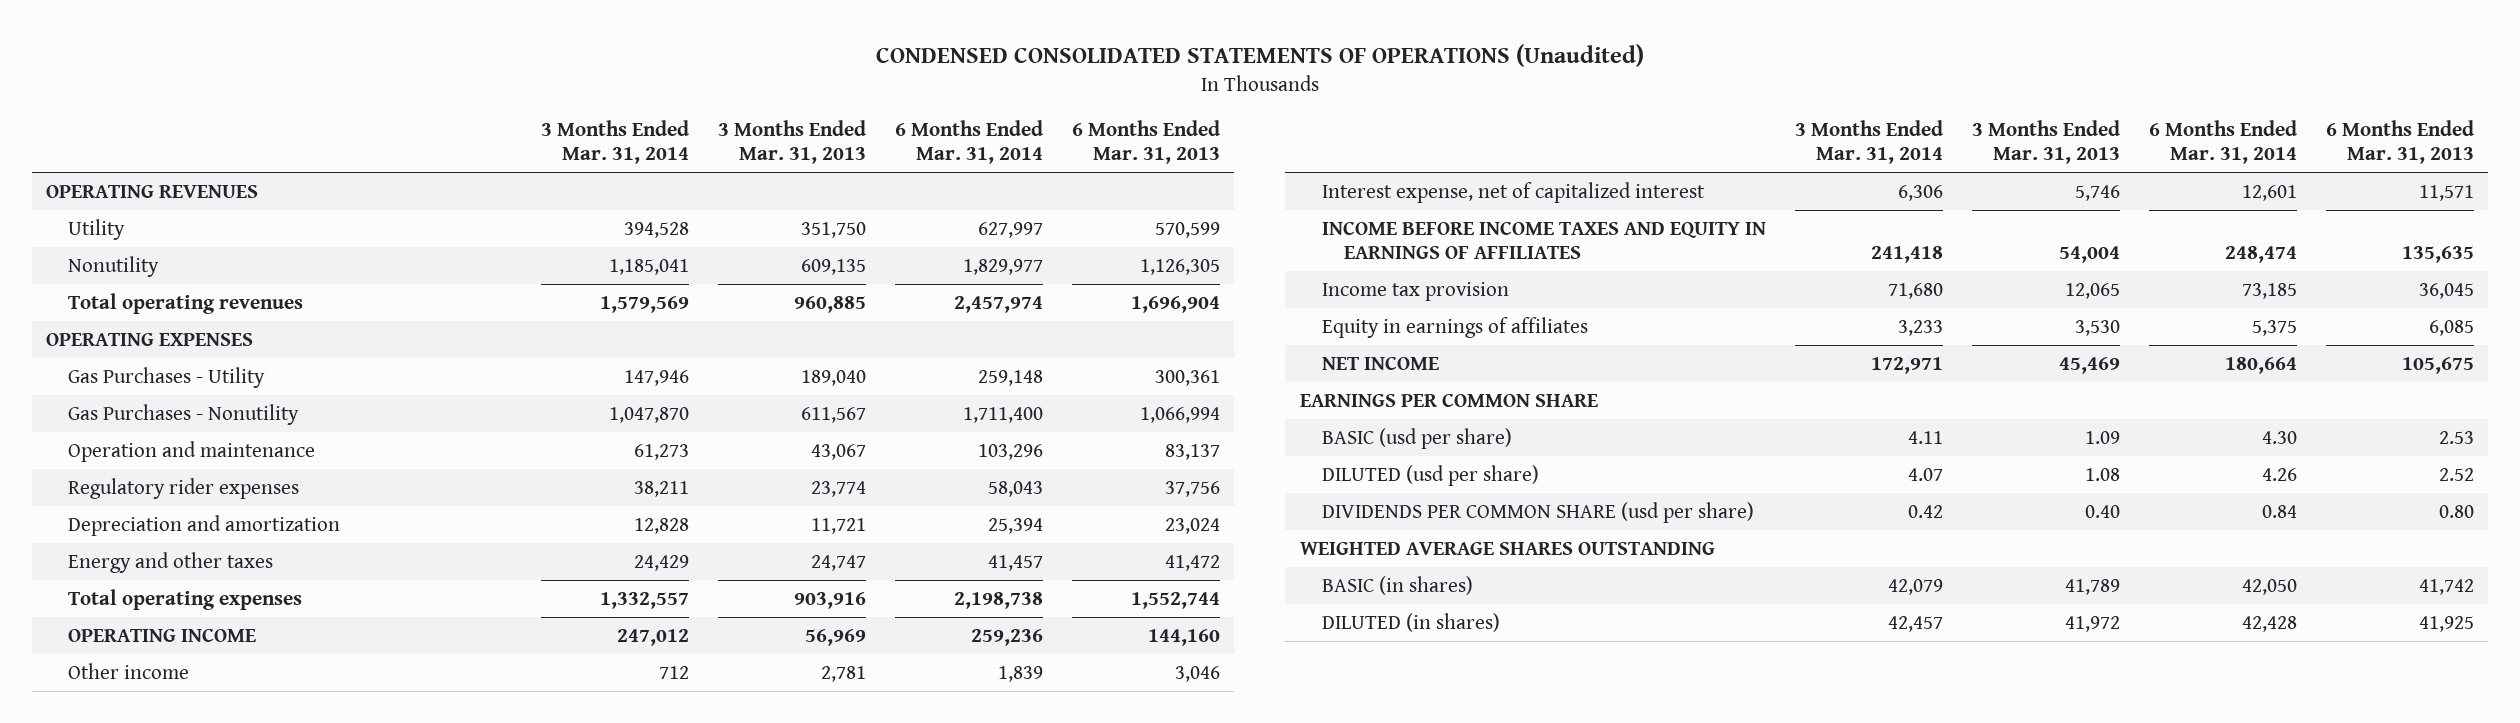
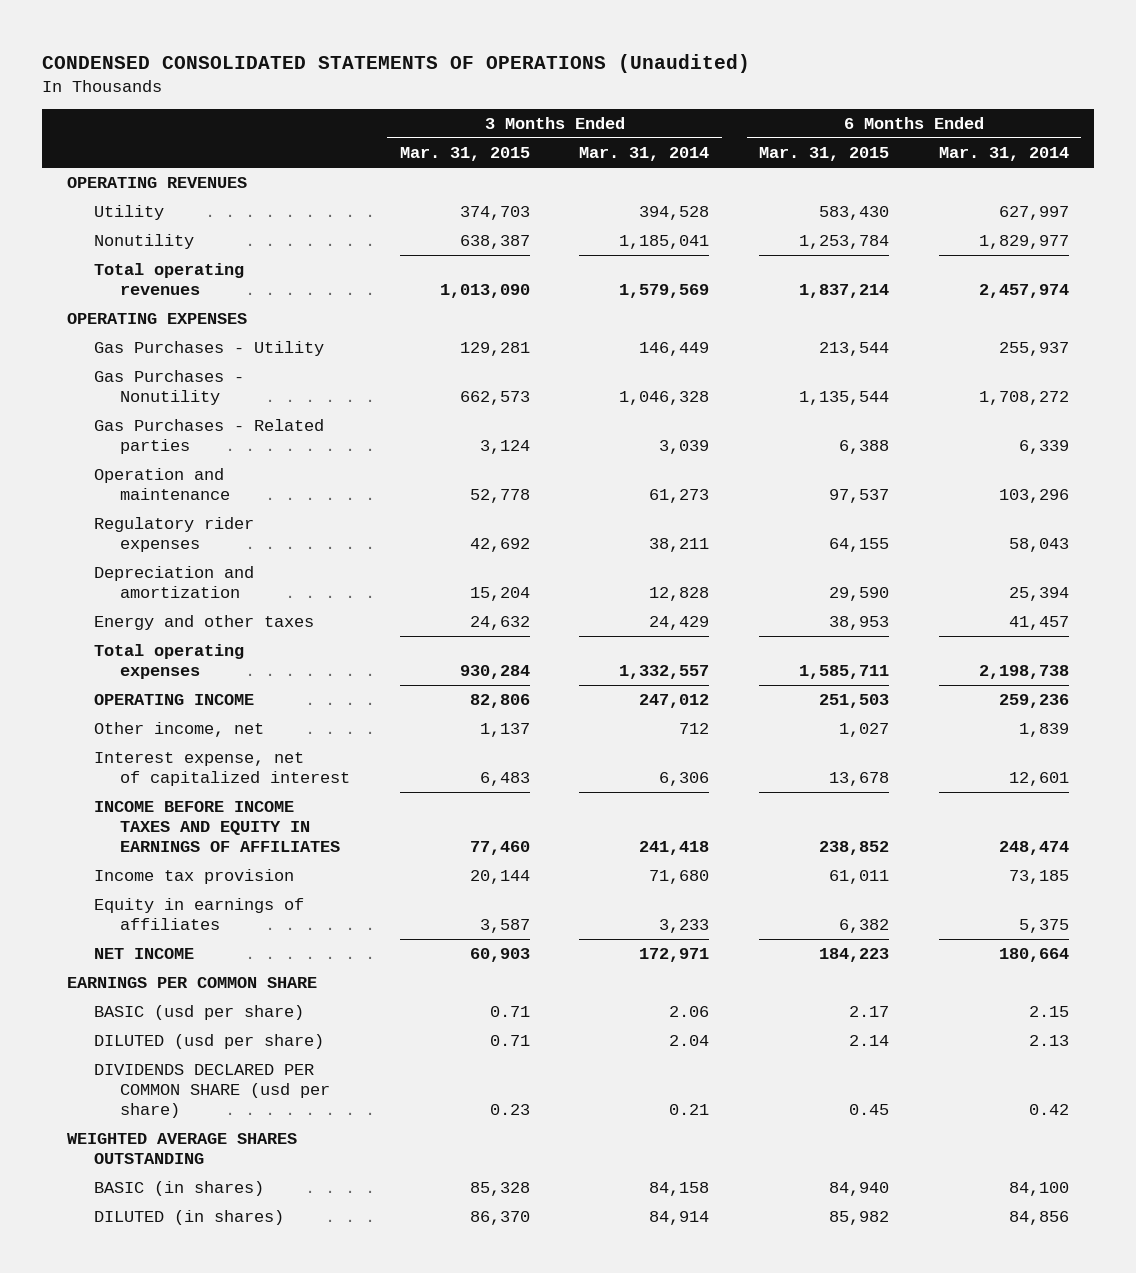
[717,120,866,165] 3 Months Ended Mar. 31, 2013 -> none
[1071,120,1220,165] 6 Months Ended Mar. 31, 2013 -> none
none -> [399,147,530,162] Mar. 31, 2015
none -> [759,147,890,162] Mar. 31, 2015
[624,369,690,386] 147,946 -> [639,342,710,357] 146,449
[977,369,1043,386] 259,148 -> [998,342,1069,357] 255,937
[609,406,690,423] 1,047,870 -> [619,391,710,406] 1,046,328
[962,406,1043,423] 1,711,400 -> [978,391,1069,406] 1,708,272
none -> [93,419,324,455] Gas Purchases - Related parties
[68,662,190,679] Other income -> [93,722,264,738] Other income, net
[1907,430,1943,444] 4.11 -> [669,1006,710,1018] 2.06
[2261,430,2297,444] 4.30 -> [1028,1006,1069,1018] 2.15
[1907,467,1943,481] 4.07 -> [669,1035,710,1047] 2.04
[2261,467,2297,481] 4.26 -> [1028,1035,1069,1047] 2.13
[1321,501,1754,523] DIVIDENDS PER COMMON SHARE (usd per share) -> [93,1064,331,1119] DIVIDENDS DECLARED PER COMMON SHARE (usd per share)
[1907,504,1943,518] 0.42 -> [669,1104,710,1116] 0.21
[2261,504,2297,518] 0.84 -> [1028,1104,1069,1116] 0.42
[1887,578,1943,595] 42,079 -> [649,1182,710,1197] 84,158
[2241,578,2297,595] 42,050 -> [1008,1182,1069,1197] 84,100
[1887,615,1943,632] 42,457 -> [649,1211,710,1226] 84,914
[2241,615,2297,632] 42,428 -> [1008,1211,1069,1226] 84,856

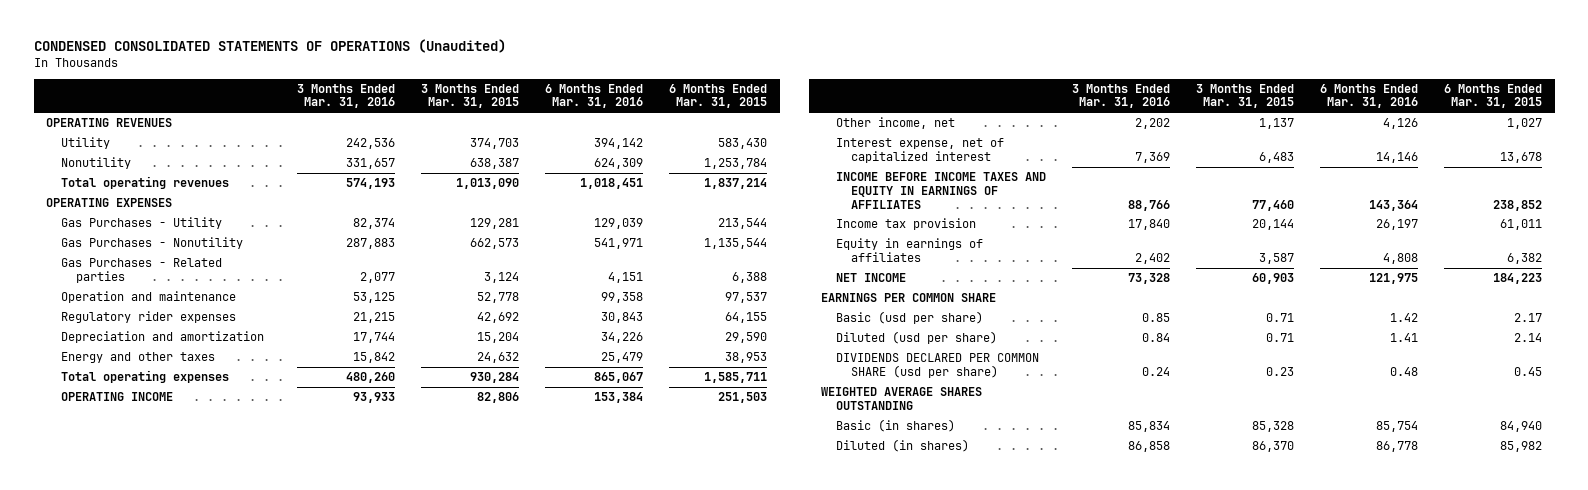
[579,147,710,162] Mar. 31, 2014 -> none
[938,147,1069,162] Mar. 31, 2014 -> none
none -> [297,83,396,109] 3 Months Ended Mar. 31, 2016
none -> [544,83,643,109] 6 Months Ended Mar. 31, 2016
[93,1005,304,1021] BASIC (usd per share) -> [836,311,984,325] Basic (usd per share)
[93,1034,324,1050] DILUTED (usd per share) -> [836,331,998,345] Diluted (usd per share)
[93,1181,264,1197] BASIC (in shares) -> [836,419,956,433] Basic (in shares)
[93,1210,284,1226] DILUTED (in shares) -> [836,439,970,453] Diluted (in shares)

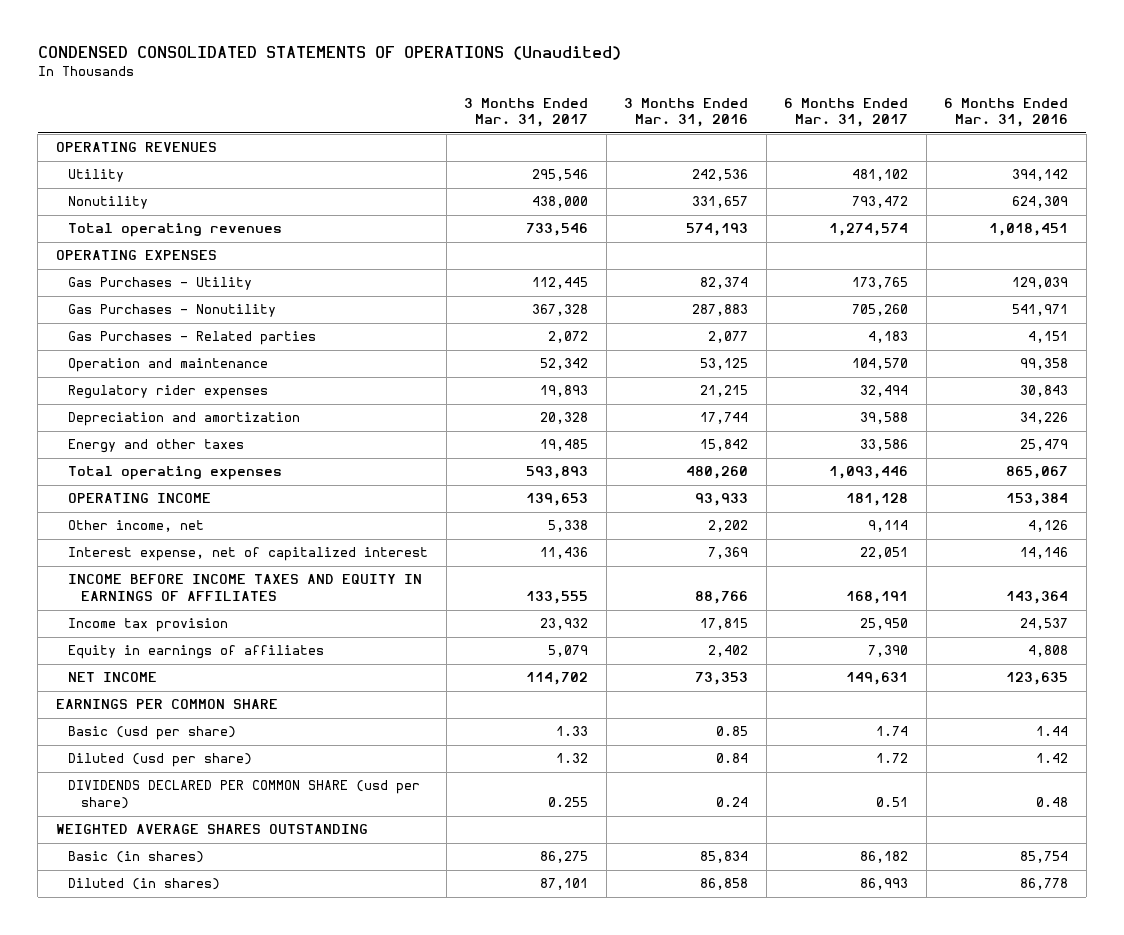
[421,83,520,109] 3 Months Ended Mar. 31, 2015 -> none
[668,83,767,109] 6 Months Ended Mar. 31, 2015 -> none
none -> [464,97,589,128] 3 Months Ended Mar. 31, 2017
none -> [784,97,909,128] 6 Months Ended Mar. 31, 2017
[1128,219,1171,231] 17,840 -> [700,618,749,631] 17,815
[1375,219,1418,231] 26,197 -> [1020,618,1069,631] 24,537
[1128,273,1171,285] 73,328 -> [695,672,749,686] 73,353
[1368,273,1418,285] 121,975 -> [1006,672,1069,686] 123,635
[1389,313,1418,323] 1.42 -> [1036,726,1069,737] 1.44
[1389,333,1418,343] 1.41 -> [1036,753,1069,764] 1.42

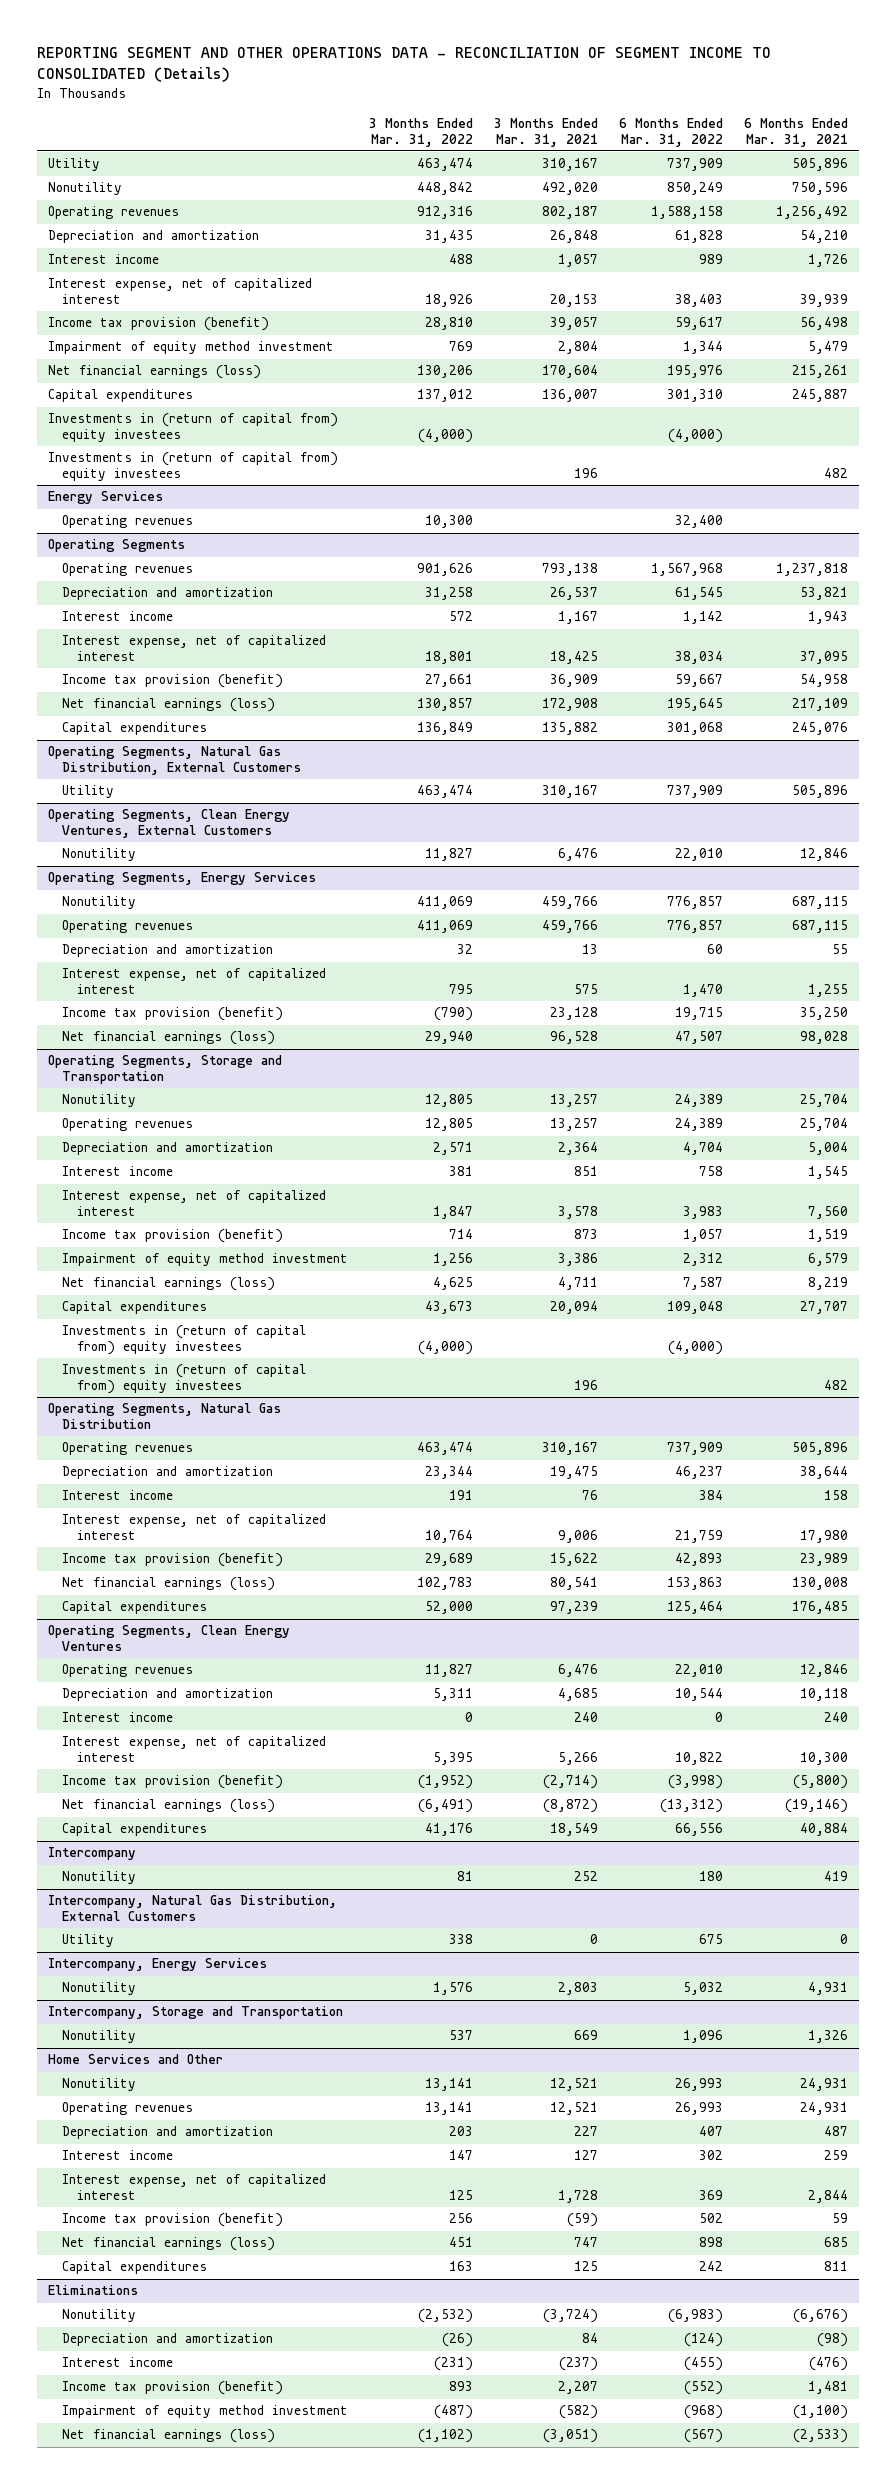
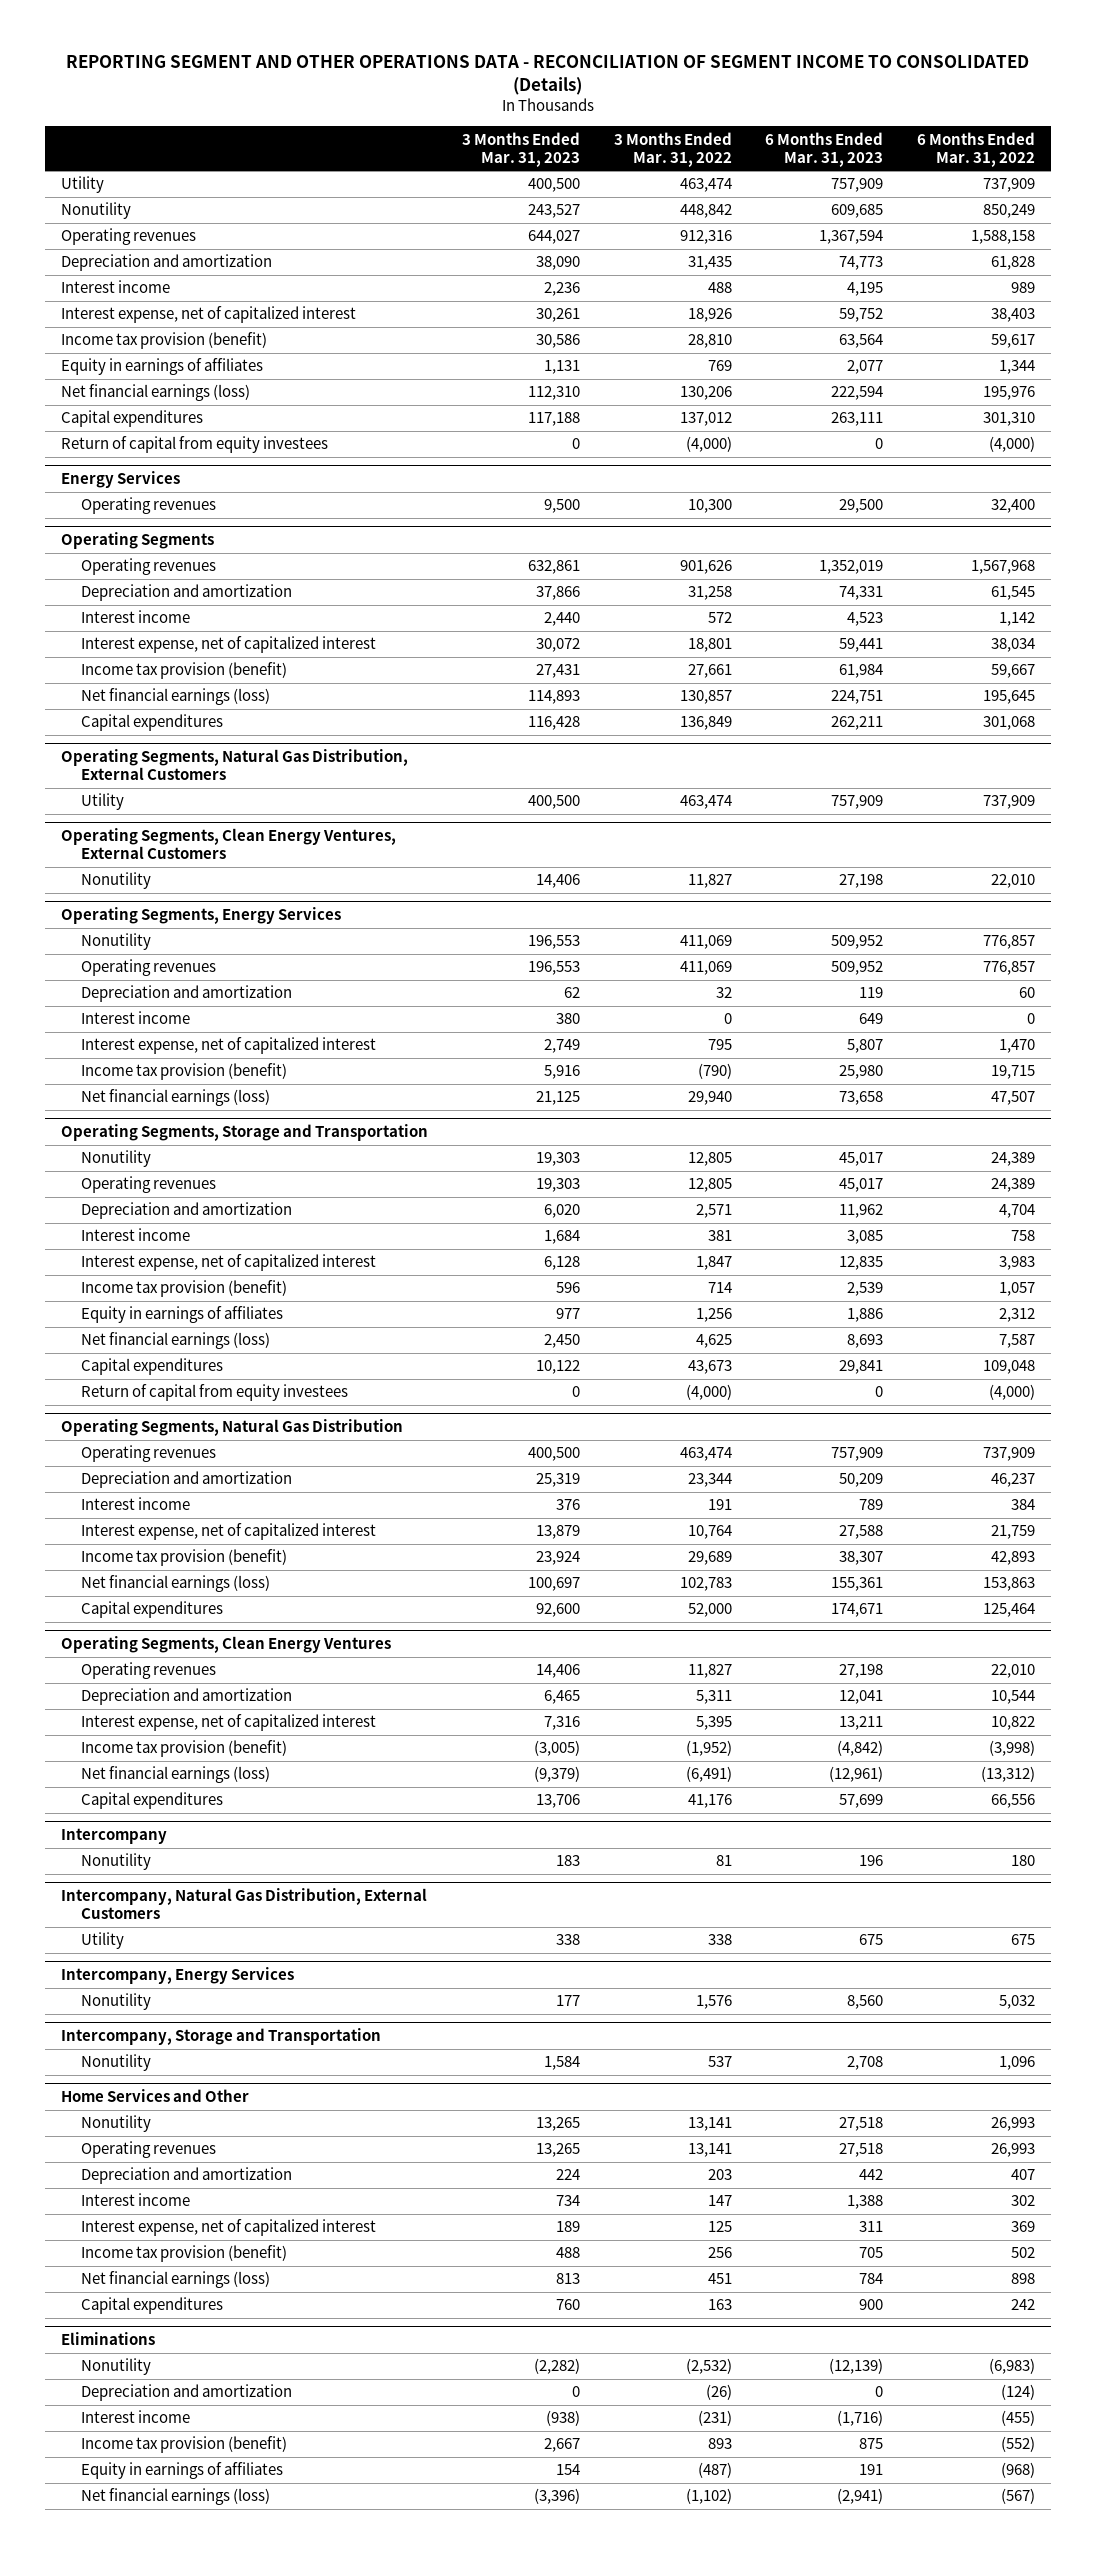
[494,118,599,147] 3 Months Ended Mar. 31, 2021 -> none
[744,118,849,147] 6 Months Ended Mar. 31, 2021 -> none
none -> [462,131,581,167] 3 Months Ended Mar. 31, 2023
none -> [765,131,884,167] 6 Months Ended Mar. 31, 2023
[47,341,334,355] Impairment of equity method investment -> [61,358,264,376] Equity in earnings of affiliates
[47,452,338,482] Investments in (return of capital from) equity investees -> none
[47,413,338,443] Investments in (return of capital from) equity investees -> [61,436,329,454] Return of capital from equity investees
none -> [81,1011,191,1025] Interest income
[62,1253,349,1267] Impairment of equity method investment -> [81,1306,284,1324] Equity in earnings of affiliates
[62,1364,307,1395] Investments in (return of capital from) equity investees -> none
[62,1325,307,1356] Investments in (return of capital from) equity investees -> [81,1384,349,1402] Return of capital from equity investees
[62,1712,174,1723] Interest income -> none
[62,2405,349,2419] Impairment of equity method investment -> [81,2462,284,2480] Equity in earnings of affiliates

